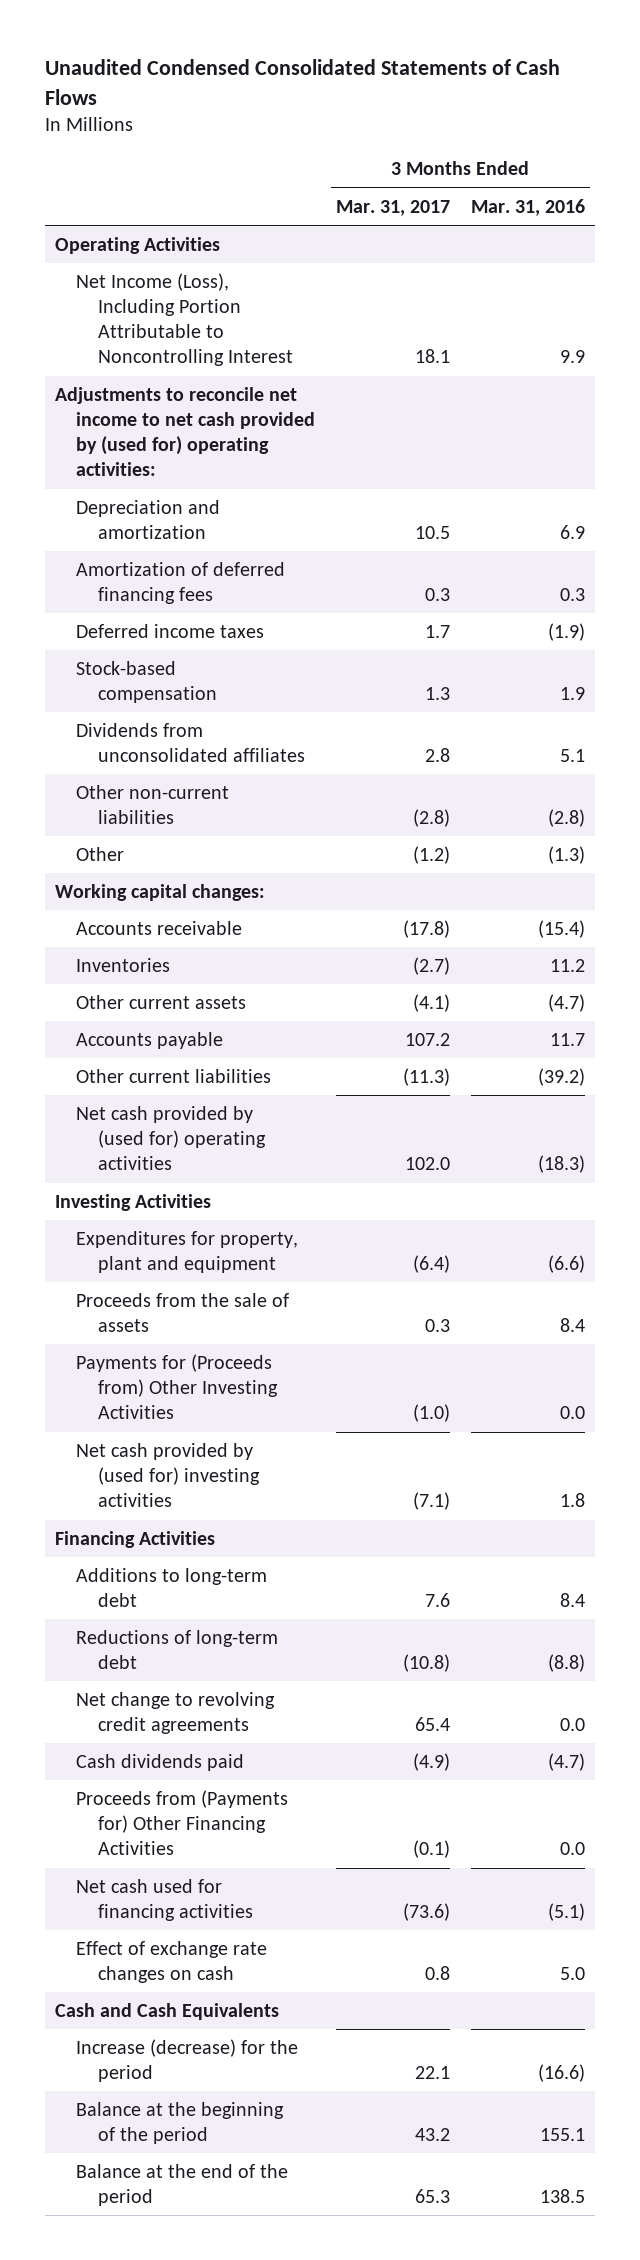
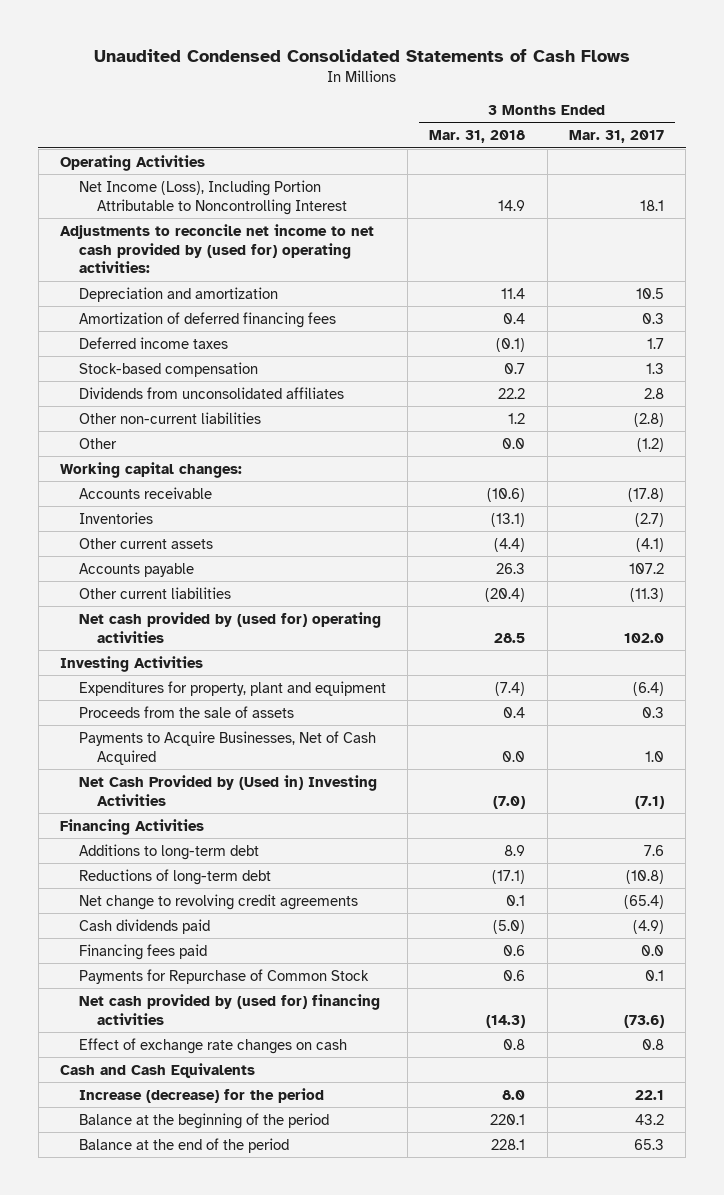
[470,198,585,216] Mar. 31, 2016 -> none
none -> [429,130,526,144] Mar. 31, 2018
[76,1354,278,1420] Payments for (Proceeds from) Other Investing Activities -> none
none -> [78,730,376,765] Payments to Acquire Businesses, Net of Cash Acquired
[76,1443,260,1508] Net cash provided by (used for) investing activities -> [78,774,377,806] Net Cash Provided by (Used in) Investing Activities
[414,1717,450,1732] 65.4 -> [624,894,665,909] (65.4)
[76,1790,289,1856] Proceeds from (Payments for) Other Financing Activities -> none
none -> [78,943,207,960] Financing fees paid
none -> [78,968,369,984] Payments for Repurchase of Common Stock
[76,1879,253,1922] Net cash used for financing activities -> [78,993,380,1025] Net cash provided by (used for) financing activities

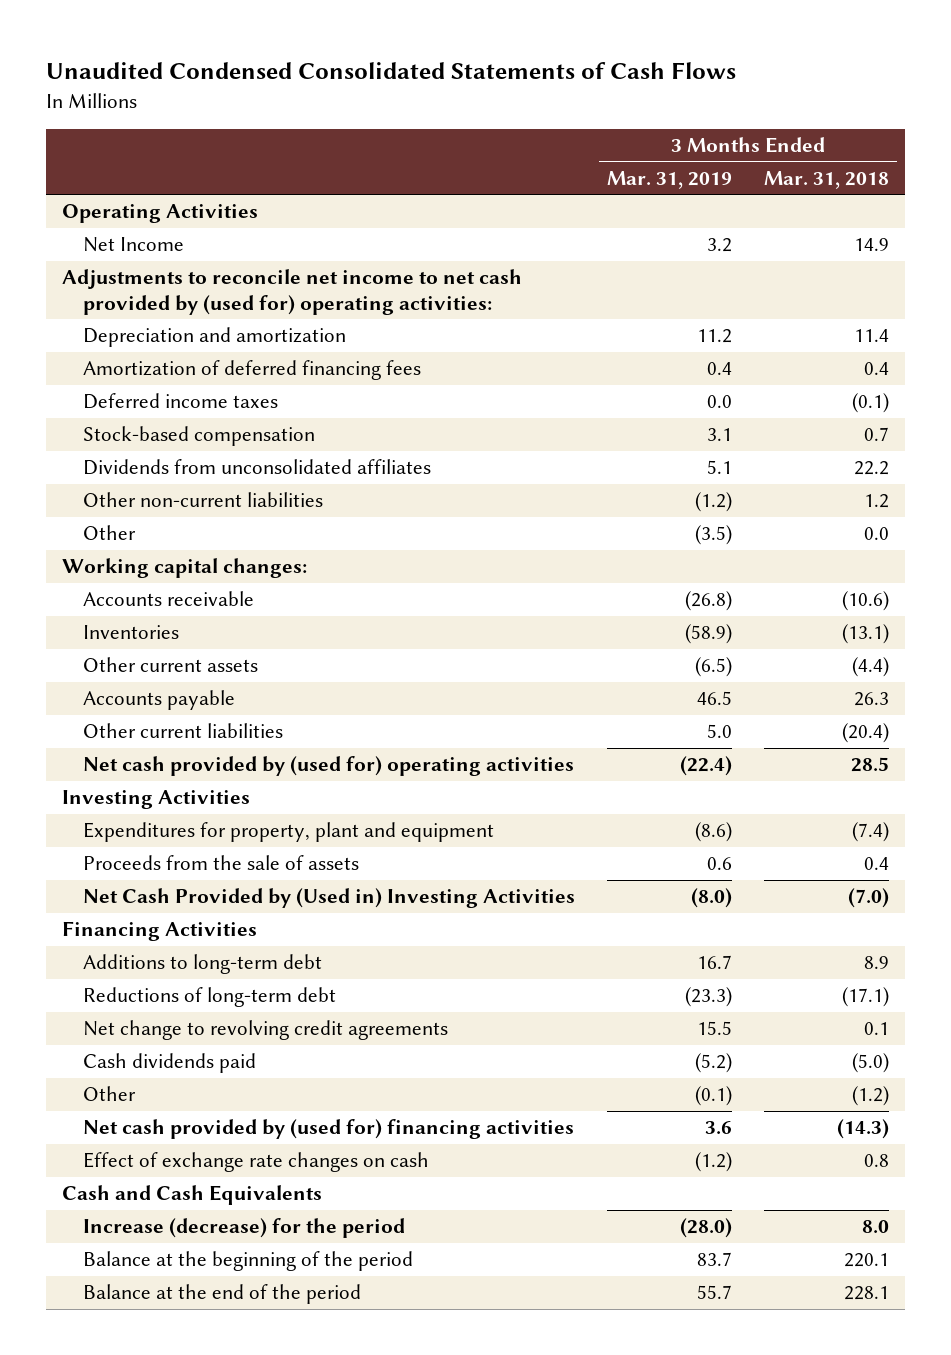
[569,130,665,144] Mar. 31, 2017 -> none
none -> [606,170,732,189] Mar. 31, 2019
[78,179,348,215] Net Income (Loss), Including Portion Attributable to Noncontrolling Interest -> [82,237,184,253] Net Income
[78,730,376,765] Payments to Acquire Businesses, Net of Cash Acquired -> none
[78,943,207,960] Financing fees paid -> none
[78,968,369,984] Payments for Repurchase of Common Stock -> none
none -> [82,1086,136,1102] Other

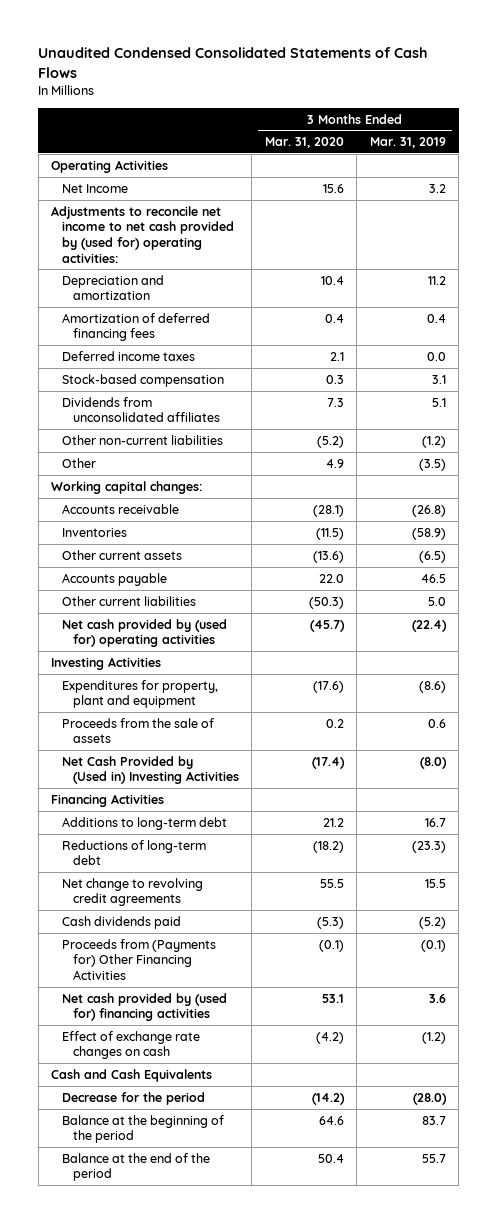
[763,170,889,189] Mar. 31, 2018 -> none
none -> [264,137,344,149] Mar. 31, 2020
[82,1086,136,1102] Other -> [61,938,216,981] Proceeds from (Payments for) Other Financing Activities
[82,1218,405,1239] Increase (decrease) for the period -> [61,1091,205,1105] Decrease for the period

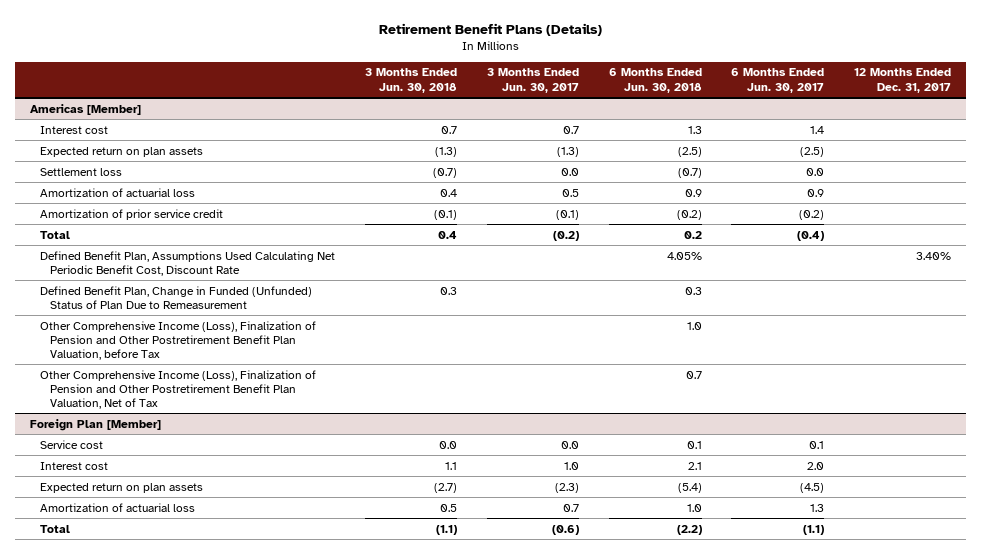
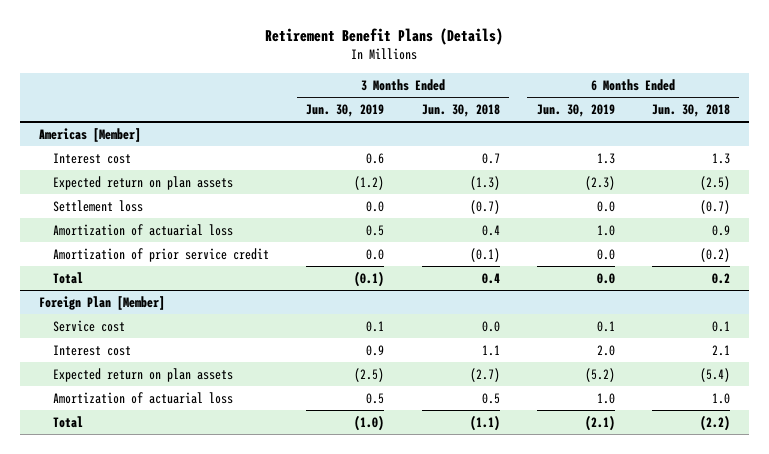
[486,68,579,93] 3 Months Ended Jun. 30, 2017 -> none
[731,68,825,93] 6 Months Ended Jun. 30, 2017 -> none
[854,68,952,93] 12 Months Ended Dec. 31, 2017 -> none
none -> [306,103,385,117] Jun. 30, 2019
none -> [536,103,615,117] Jun. 30, 2019
[40,250,336,276] Defined Benefit Plan, Assumptions Used Calculating Net Periodic Benefit Cost, Discount Rate -> none
[40,285,313,309] Defined Benefit Plan, Change in Funded (Unfunded) Status of Plan Due to Remeasurement -> none
[40,320,317,360] Other Comprehensive Income (Loss), Finalization of Pension and Other Postretirement Benefit Plan Valuation, before Tax -> none
[40,369,317,409] Other Comprehensive Income (Loss), Finalization of Pension and Other Postretirement Benefit Plan Valuation, Net of Tax -> none

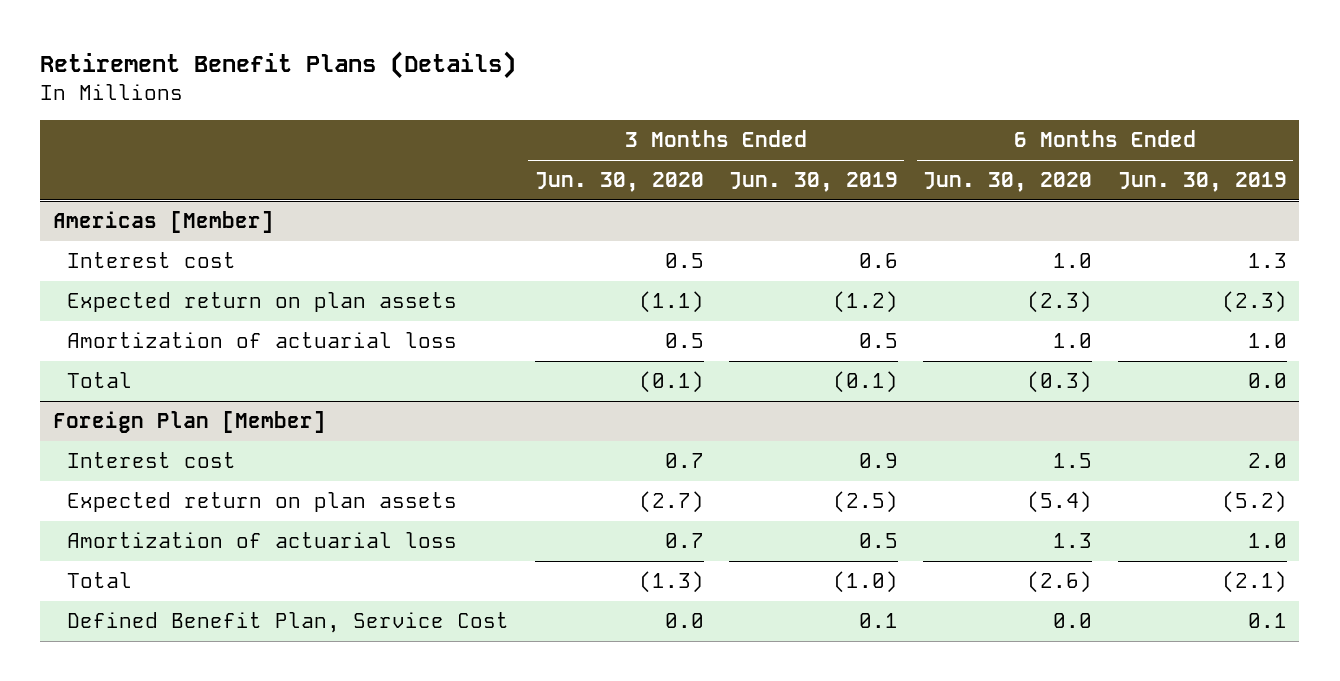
[421,103,500,117] Jun. 30, 2018 -> none
[651,103,730,117] Jun. 30, 2018 -> none
none -> [534,172,704,193] Jun. 30, 2020
none -> [923,172,1093,193] Jun. 30, 2020
[53,199,144,212] Settlement loss -> none
[53,247,270,262] Amortization of prior service credit -> none
[53,319,126,332] Service cost -> none
none -> [67,612,510,634] Defined Benefit Plan, Service Cost

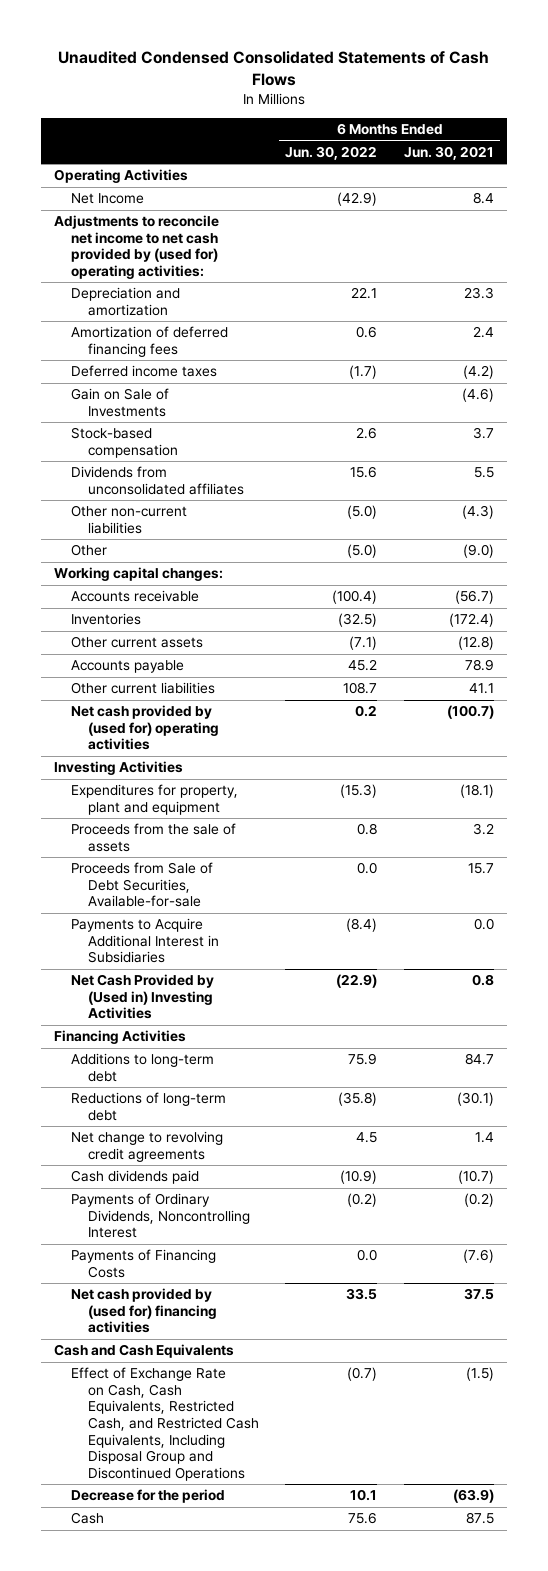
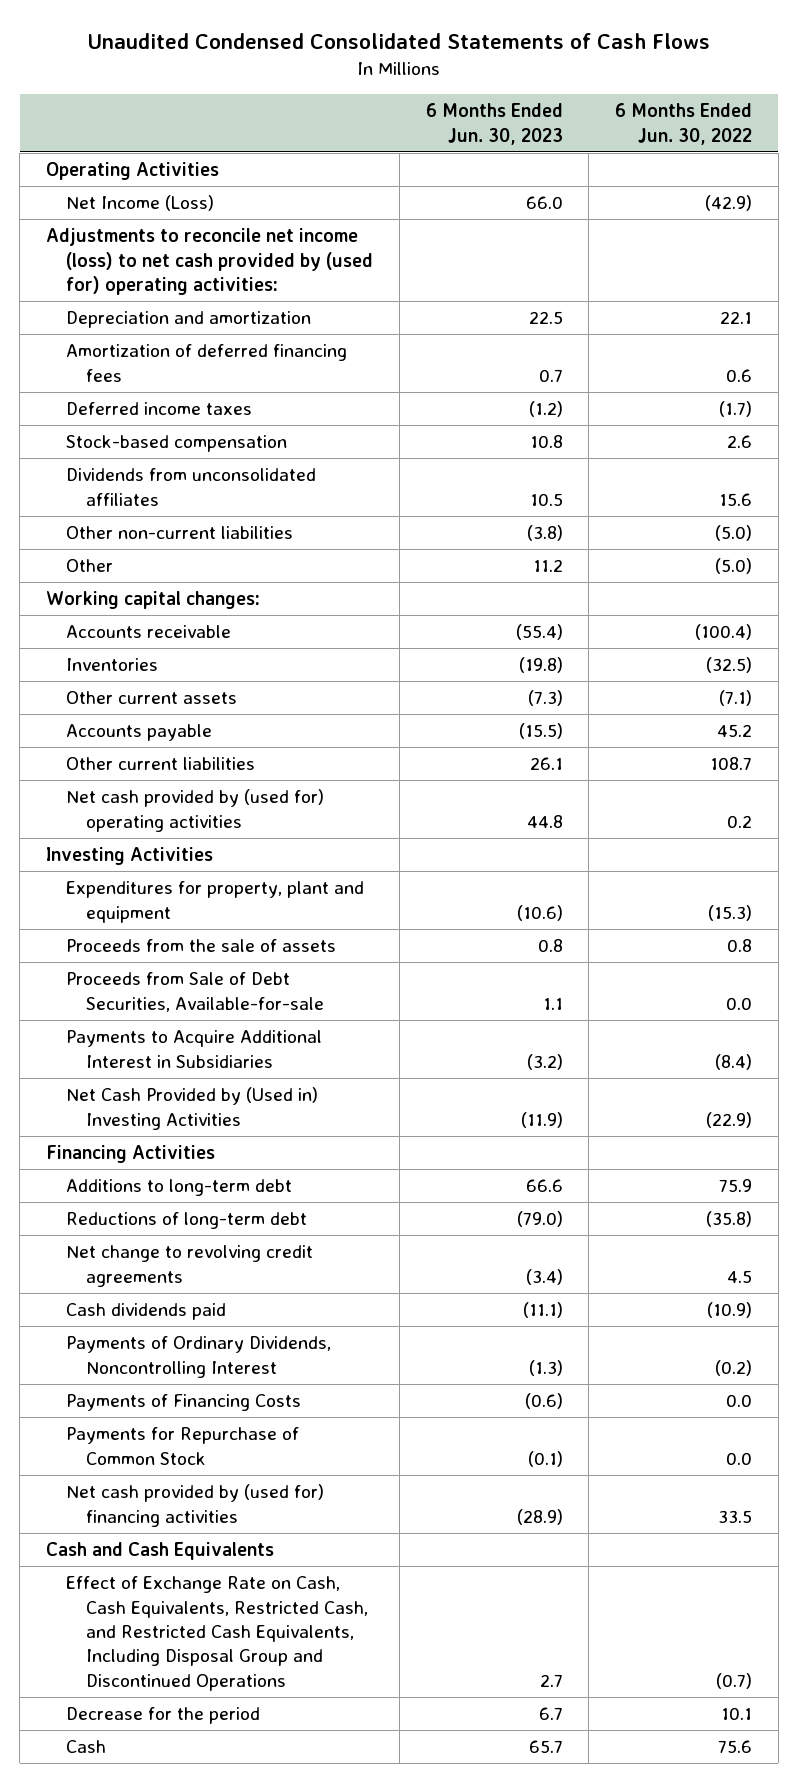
[403,145,494,160] Jun. 30, 2021 -> none
none -> [425,103,563,145] 6 Months Ended Jun. 30, 2023
[71,193,145,205] Net Income -> [66,195,215,212] Net Income (Loss)
[54,215,220,280] Adjustments to reconcile net income to net cash provided by (used for) operating activities: -> [46,228,374,296] Adjustments to reconcile net income (loss) to net cash provided by (used for) operating activities:
[71,388,170,417] Gain on Sale of Investments -> none
none -> [66,1427,300,1465] Payments for Repurchase of Common Stock

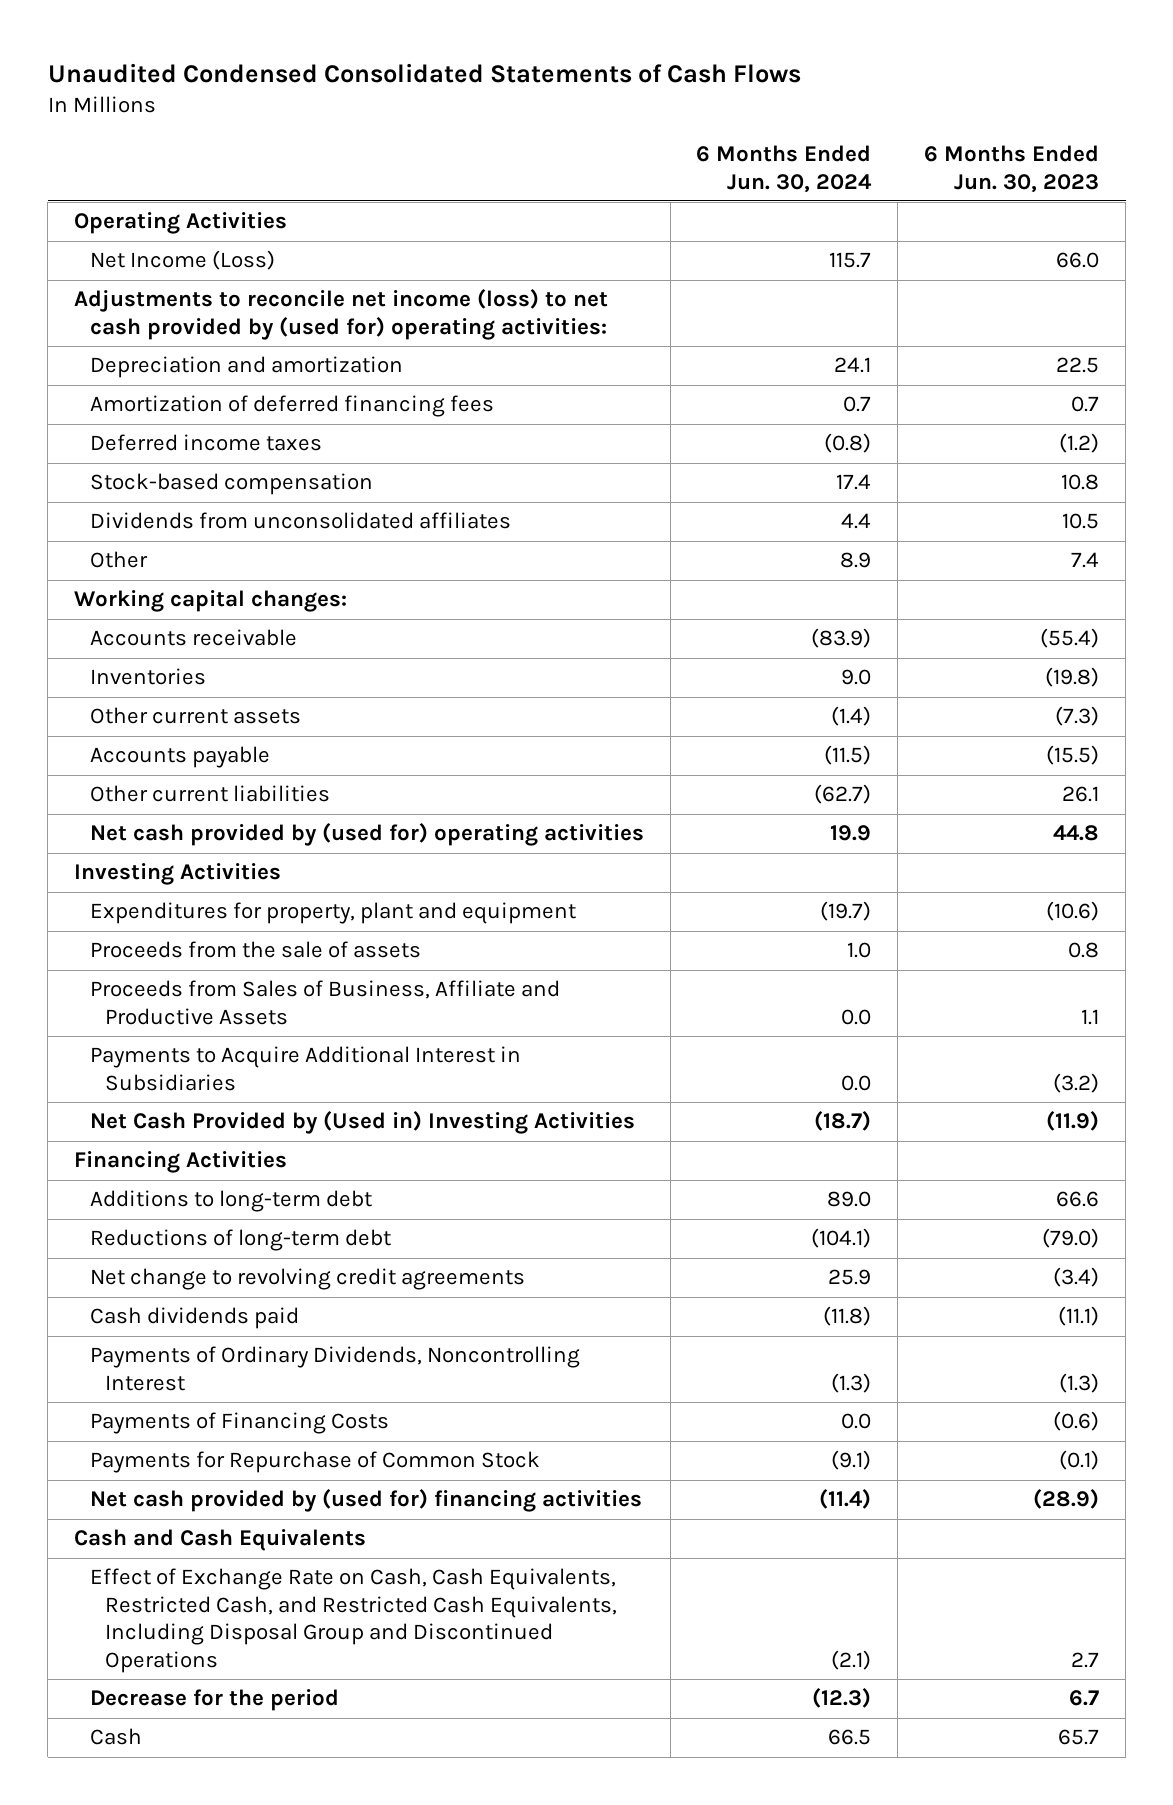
[615,103,753,145] 6 Months Ended Jun. 30, 2022 -> none
none -> [696,145,873,193] 6 Months Ended Jun. 30, 2024
[66,526,294,540] Other non-current liabilities -> none
[532,559,563,573] 11.2 -> [1071,552,1100,569] 7.4
[66,972,325,1012] Proceeds from Sale of Debt Securities, Available-for-sale -> none
none -> [89,980,560,1025] Proceeds from Sales of Business, Affiliate and Productive Assets

